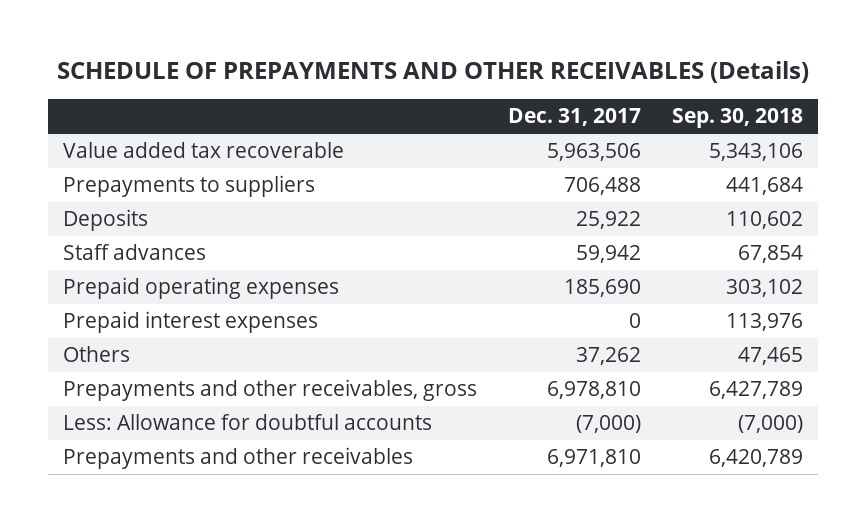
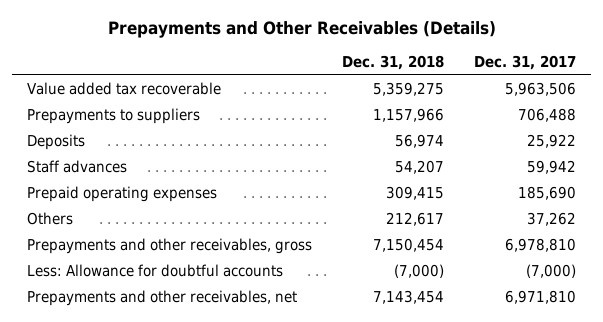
[56,61,809,84] SCHEDULE OF PREPAYMENTS AND OTHER RECEIVABLES (Details) -> [107,21,496,39] Prepayments and Other Receivables (Details)
[671,108,803,129] Sep. 30, 2018 -> none
none -> [342,54,445,70] Dec. 31, 2018
[63,311,319,334] Prepaid interest expenses -> none
[63,447,414,470] Prepayments and other receivables -> [27,290,298,307] Prepayments and other receivables, net

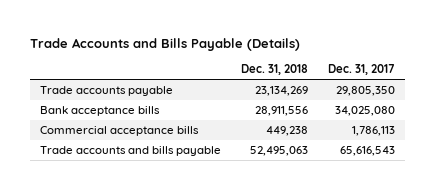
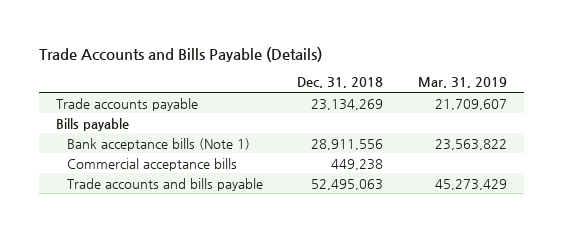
[328,64,396,76] Dec. 31, 2017 -> none
none -> [417,77,507,89] Mar. 31, 2019
none -> [55,117,129,131] Bills payable
[40,106,161,117] Bank acceptance bills -> [66,137,250,151] Bank acceptance bills (Note 1)

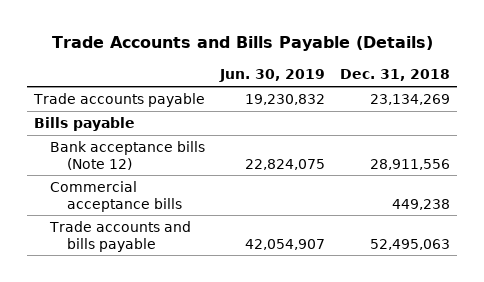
[417,77,507,89] Mar. 31, 2019 -> none
none -> [219,69,326,83] Jun. 30, 2019
[66,137,250,151] Bank acceptance bills (Note 1) -> [50,140,206,170] Bank acceptance bills (Note 12)

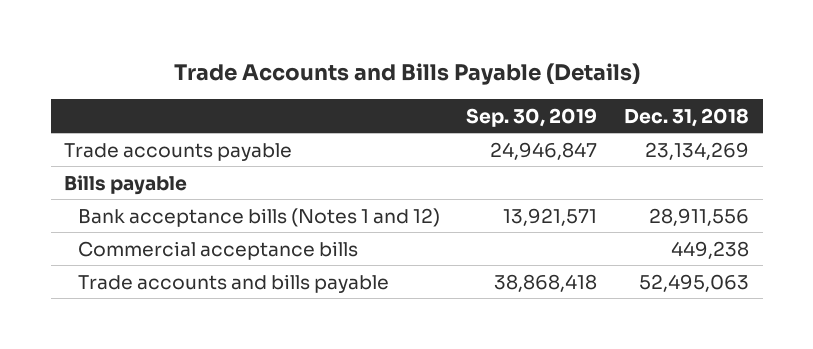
[219,69,326,83] Jun. 30, 2019 -> none
none -> [466,107,598,127] Sep. 30, 2019
[50,140,206,170] Bank acceptance bills (Note 12) -> [77,207,440,227] Bank acceptance bills (Notes 1 and 12)

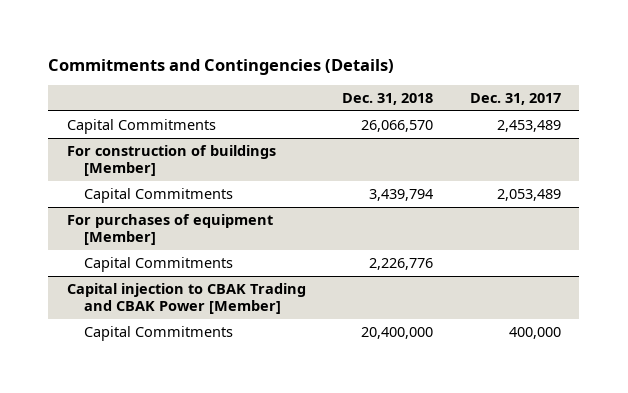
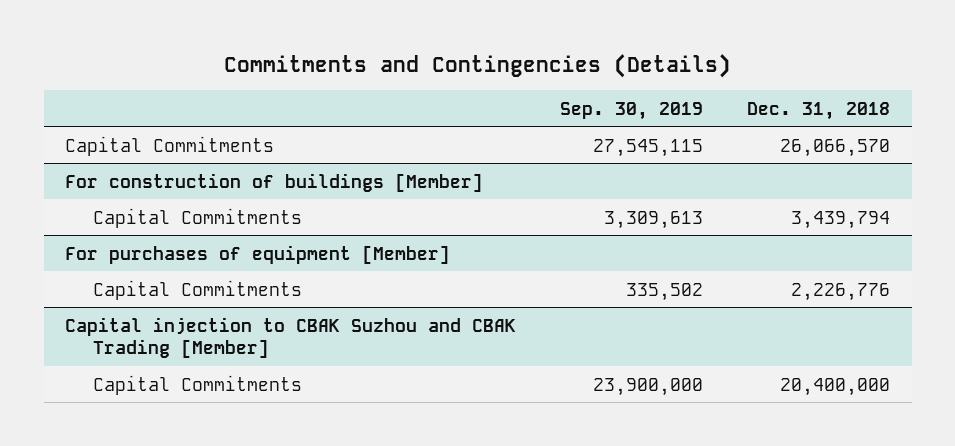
[470,92,562,105] Dec. 31, 2017 -> none
none -> [560,101,704,120] Sep. 30, 2019
[66,283,306,314] Capital injection to CBAK Trading and CBAK Power [Member] -> [65,316,517,358] Capital injection to CBAK Suzhou and CBAK Trading [Member]

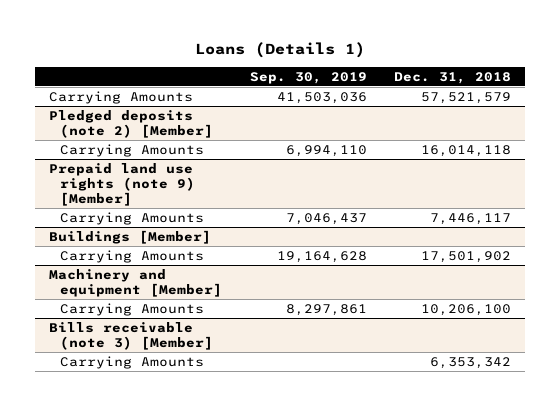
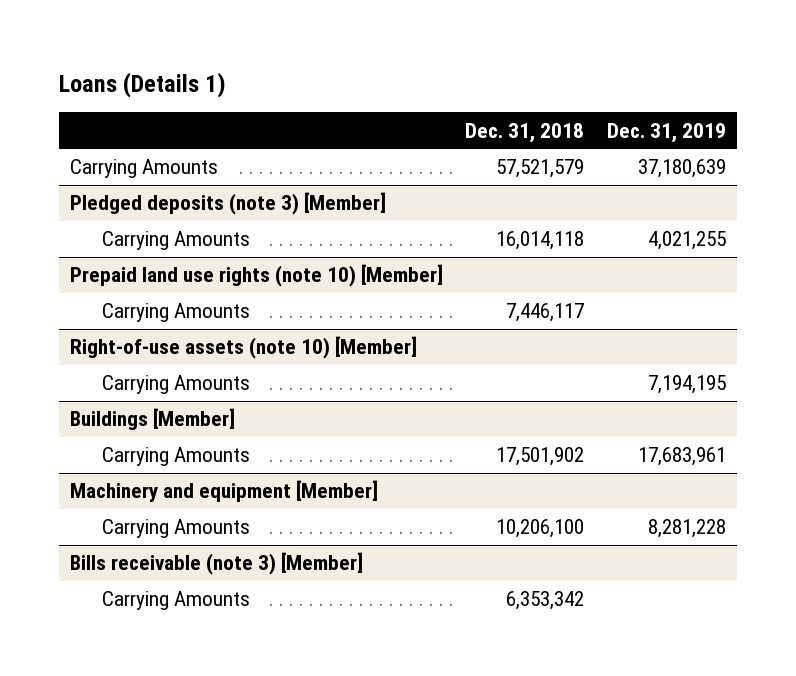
[249,71,367,84] Sep. 30, 2019 -> none
none -> [606,122,726,143] Dec. 31, 2019
[48,109,214,139] Pledged deposits (note 2) [Member] -> [70,192,387,216] Pledged deposits (note 3) [Member]
[48,162,196,207] Prepaid land use rights (note 9) [Member] -> [70,264,444,288] Prepaid land use rights (note 10) [Member]
none -> [70,336,418,360] Right-of-use assets (note 10) [Member]
none -> [102,375,251,395] Carrying Amounts

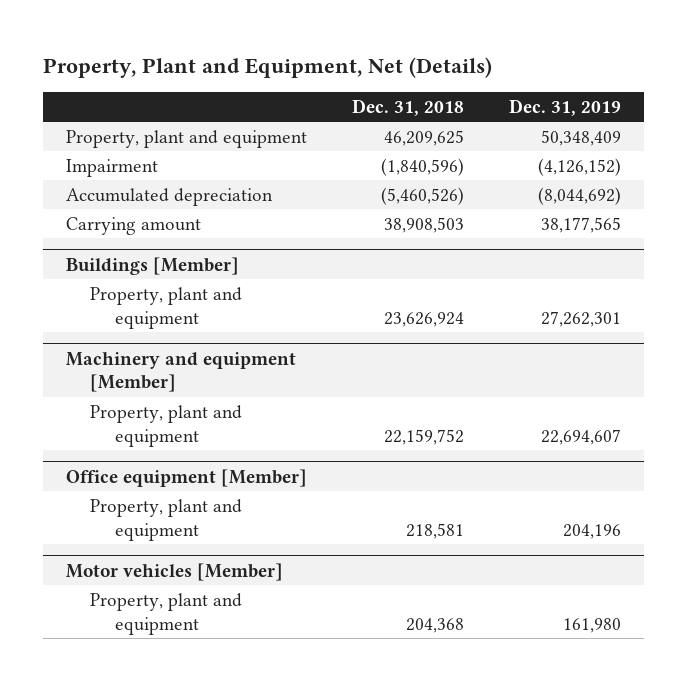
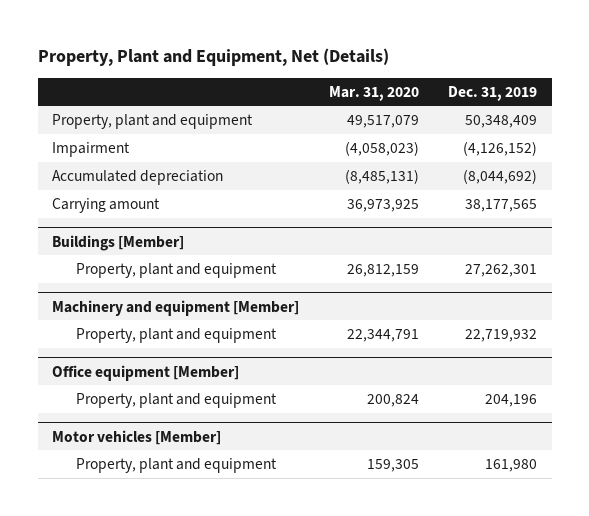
[351,99,464,117] Dec. 31, 2018 -> none
none -> [328,85,419,101] Mar. 31, 2020
[541,428,622,445] 22,694,607 -> [464,329,537,343] 22,719,932

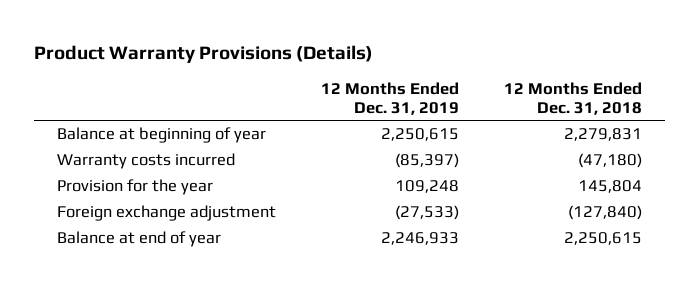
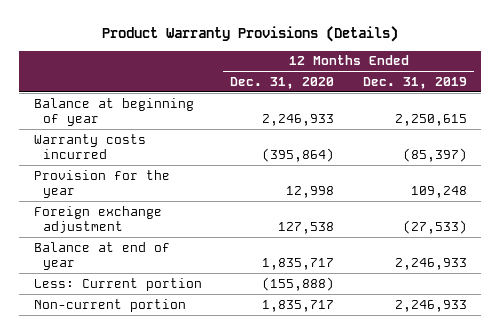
[504,82,643,116] 12 Months Ended Dec. 31, 2018 -> none
none -> [230,76,335,89] Dec. 31, 2020
none -> [33,277,202,291] Less: Current portion
none -> [33,298,186,312] Non-current portion

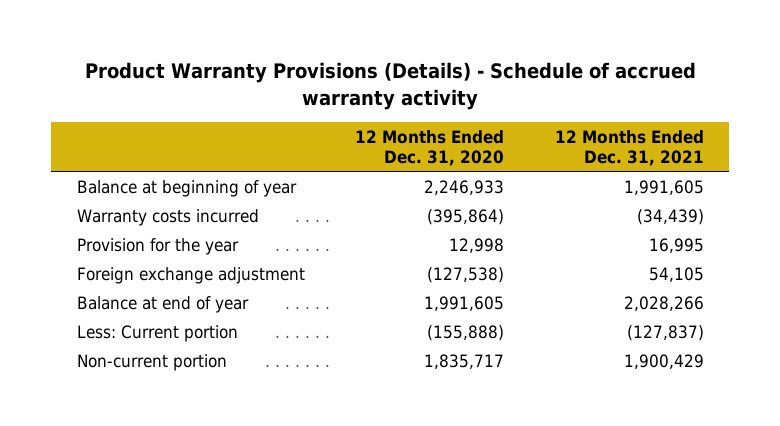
[102,26,399,43] Product Warranty Provisions (Details) -> [85,62,697,110] Product Warranty Provisions (Details) - Schedule of accrued warranty activity
[363,76,468,89] Dec. 31, 2019 -> none
none -> [554,129,704,167] 12 Months Ended Dec. 31, 2021
[278,222,335,235] 127,538 -> [427,266,505,283] (127,538)
[262,258,335,271] 1,835,717 -> [424,295,505,311] 1,991,605

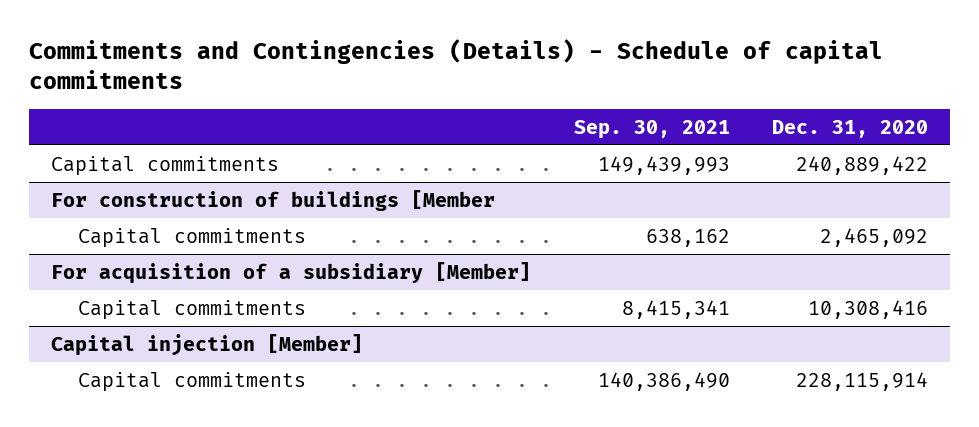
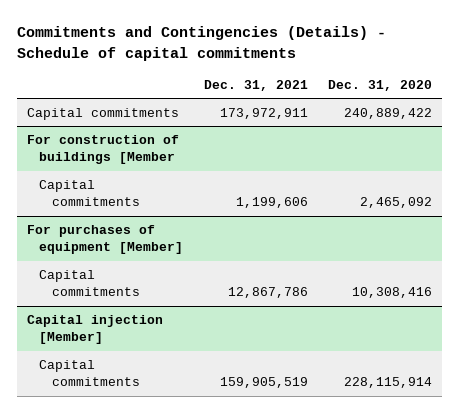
[573,119,730,139] Sep. 30, 2021 -> none
none -> [203,79,308,91] Dec. 31, 2021
[50,261,531,284] For acquisition of a subsidiary [Member] -> [26,225,184,255] For purchases of equipment [Member]

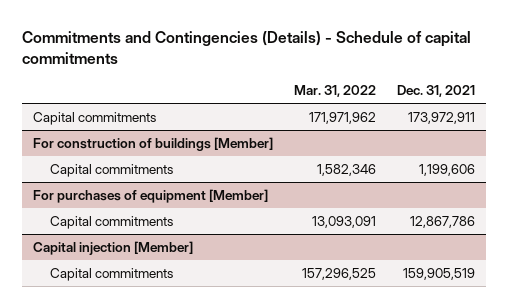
[328,79,433,91] Dec. 31, 2020 -> none
none -> [294,85,377,98] Mar. 31, 2022
[26,135,179,165] For construction of buildings [Member -> [32,136,273,151] For construction of buildings [Member]

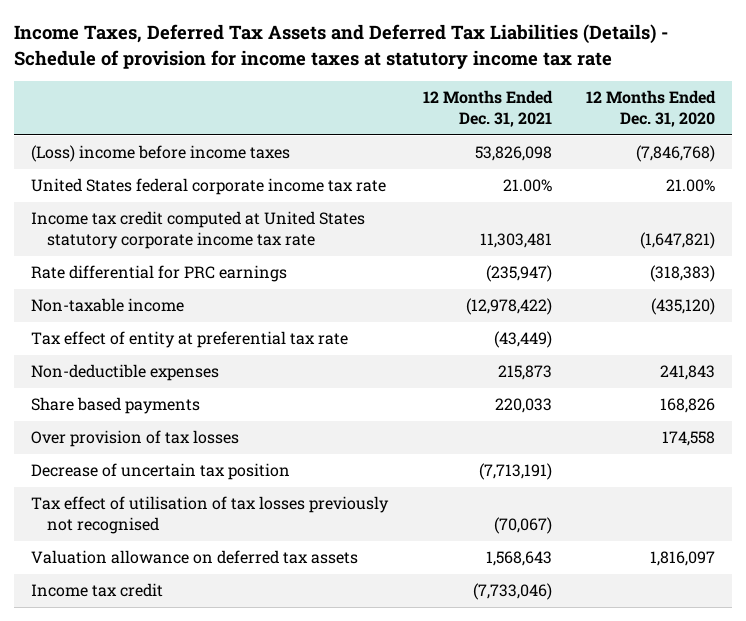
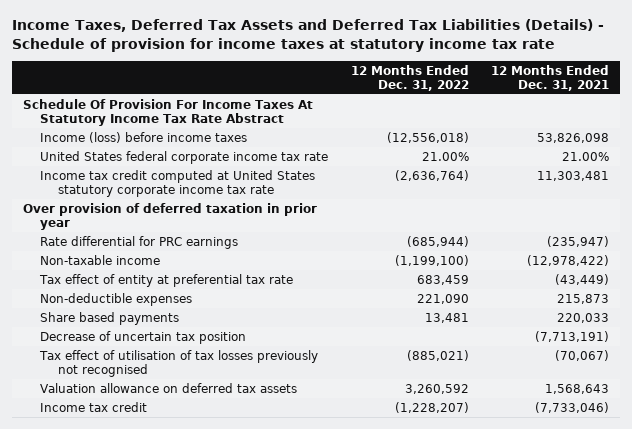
[586,90,717,127] 12 Months Ended Dec. 31, 2020 -> none
none -> [350,65,469,91] 12 Months Ended Dec. 31, 2022
none -> [22,98,313,126] Schedule Of Provision For Income Taxes At Statutory Income Tax Rate Abstract
[31,145,291,163] (Loss) income before income taxes -> [40,131,248,143] Income (loss) before income taxes
none -> [22,202,317,230] Over provision of deferred taxation in prior year
[31,430,240,448] Over provision of tax losses -> none

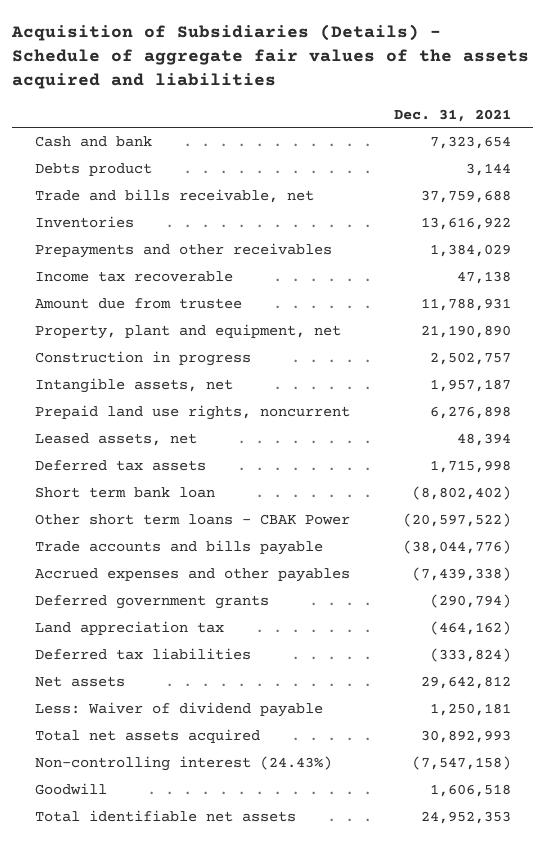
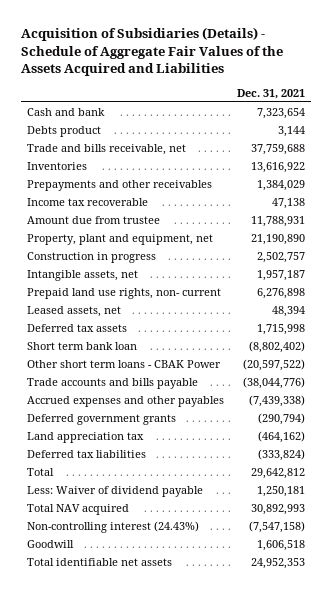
[11,23,530,90] Acquisition of Subsidiaries (Details) - Schedule of aggregate fair values of the assets acquired and liabilities -> [20,27,283,76] Acquisition of Subsidiaries (Details) - Schedule of Aggregate Fair Values of the Assets Acquired and Liabilities
[34,404,350,420] Prepaid land use rights, noncurrent -> [27,287,222,299] Prepaid land use rights, non- current
[34,675,125,687] Net assets -> [27,467,55,476] Total
[34,728,260,743] Total net assets acquired -> [27,503,130,515] Total NAV acquired

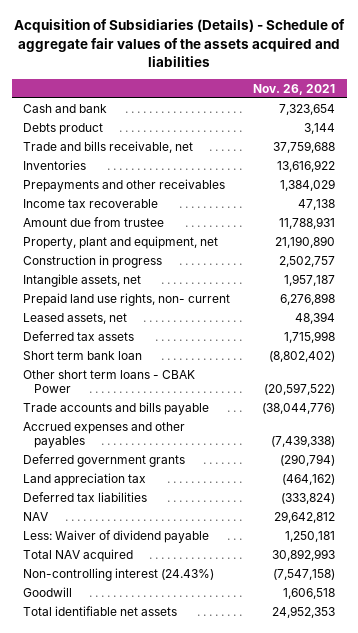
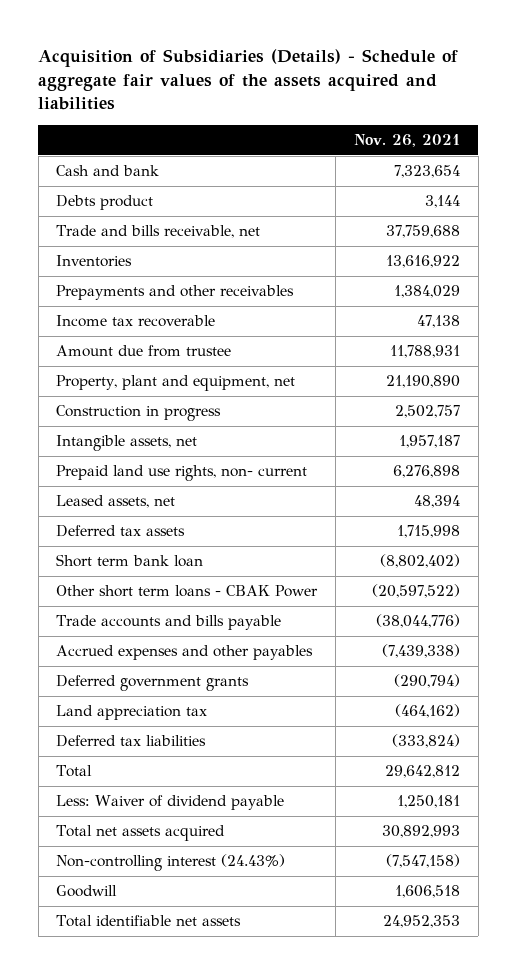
[23,511,49,521] NAV -> [56,765,93,778] Total
[23,548,134,562] Total NAV acquired -> [56,825,226,842] Total net assets acquired

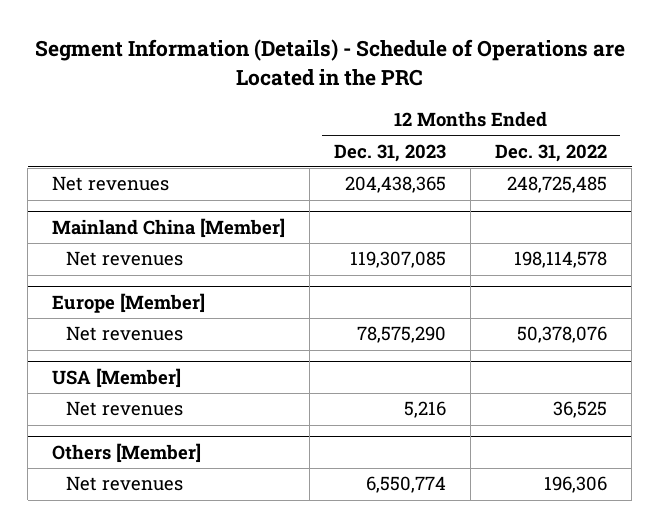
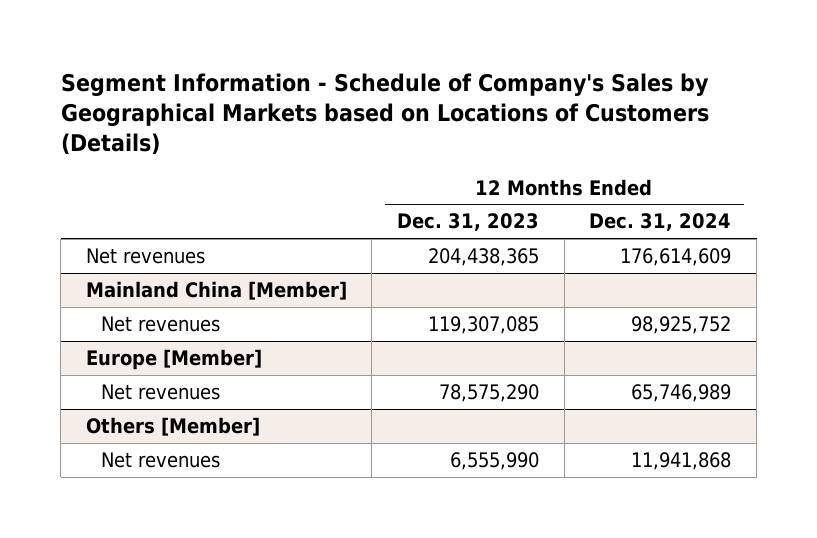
[34,39,625,87] Segment Information (Details) - Schedule of Operations are Located in the PRC -> [60,72,709,156] Segment Information - Schedule of Company's Sales by Geographical Markets based on Locations of Customers (Details)
[495,143,608,162] Dec. 31, 2022 -> none
none -> [589,213,732,232] Dec. 31, 2024
[52,367,182,388] USA [Member] -> none
[66,401,184,417] Net revenues -> none
[366,476,447,494] 6,550,774 -> [450,451,540,470] 6,555,990

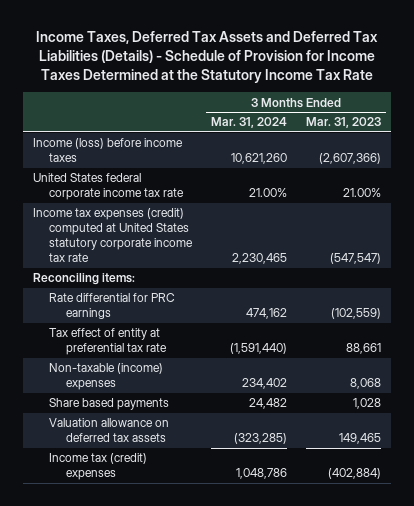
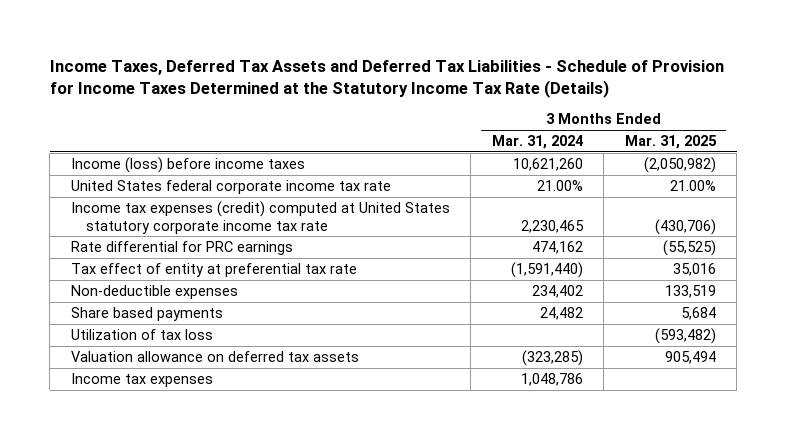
[36,31,379,83] Income Taxes, Deferred Tax Assets and Deferred Tax Liabilities (Details) - Schedule of Provision for Income Taxes Determined at the Statutory Income Tax Rate -> [49,60,724,99] Income Taxes, Deferred Tax Assets and Deferred Tax Liabilities - Schedule of Provision for Income Taxes Determined at the Statutory Income Tax Rate (Details)
[306,117,382,129] Mar. 31, 2023 -> none
none -> [624,135,717,150] Mar. 31, 2025
[32,273,135,286] Reconciling items: -> none
[49,363,164,391] Non-taxable (income) expenses -> [70,284,238,299] Non-deductible expenses
none -> [70,328,213,340] Utilization of tax loss
[49,453,148,481] Income tax (credit) expenses -> [70,372,213,387] Income tax expenses

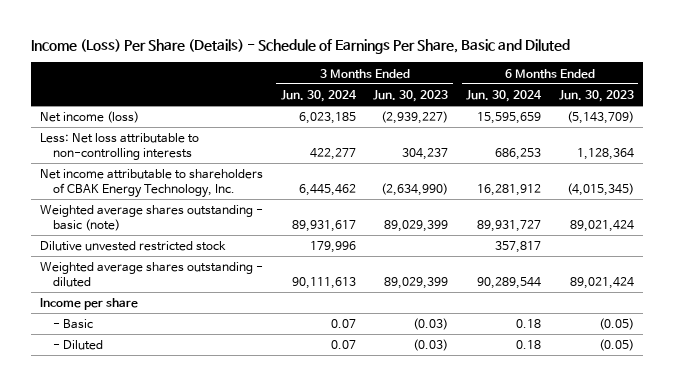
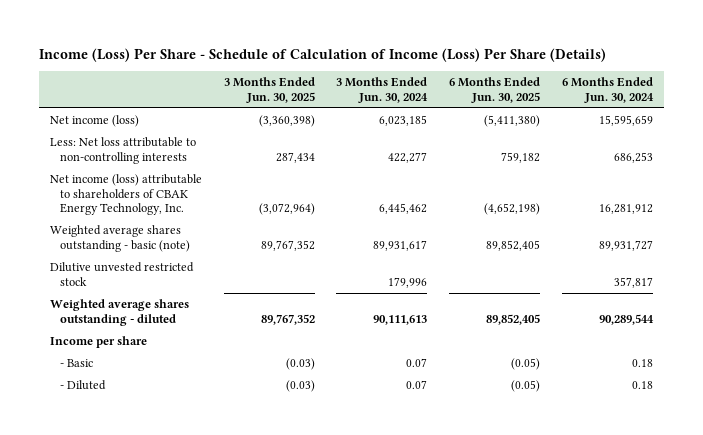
[31,39,571,55] Income (Loss) Per Share (Details) - Schedule of Earnings Per Share, Basic and Diluted -> [38,47,606,62] Income (Loss) Per Share - Schedule of Calculation of Income (Loss) Per Share (Details)
[373,89,449,102] Jun. 30, 2023 -> none
[558,89,634,102] Jun. 30, 2023 -> none
none -> [223,77,315,103] 3 Months Ended Jun. 30, 2025
none -> [449,77,541,103] 6 Months Ended Jun. 30, 2025
[40,169,264,199] Net income attributable to shareholders of CBAK Energy Technology, Inc. -> [49,174,202,216] Net income (loss) attributable to shareholders of CBAK Energy Technology, Inc.

